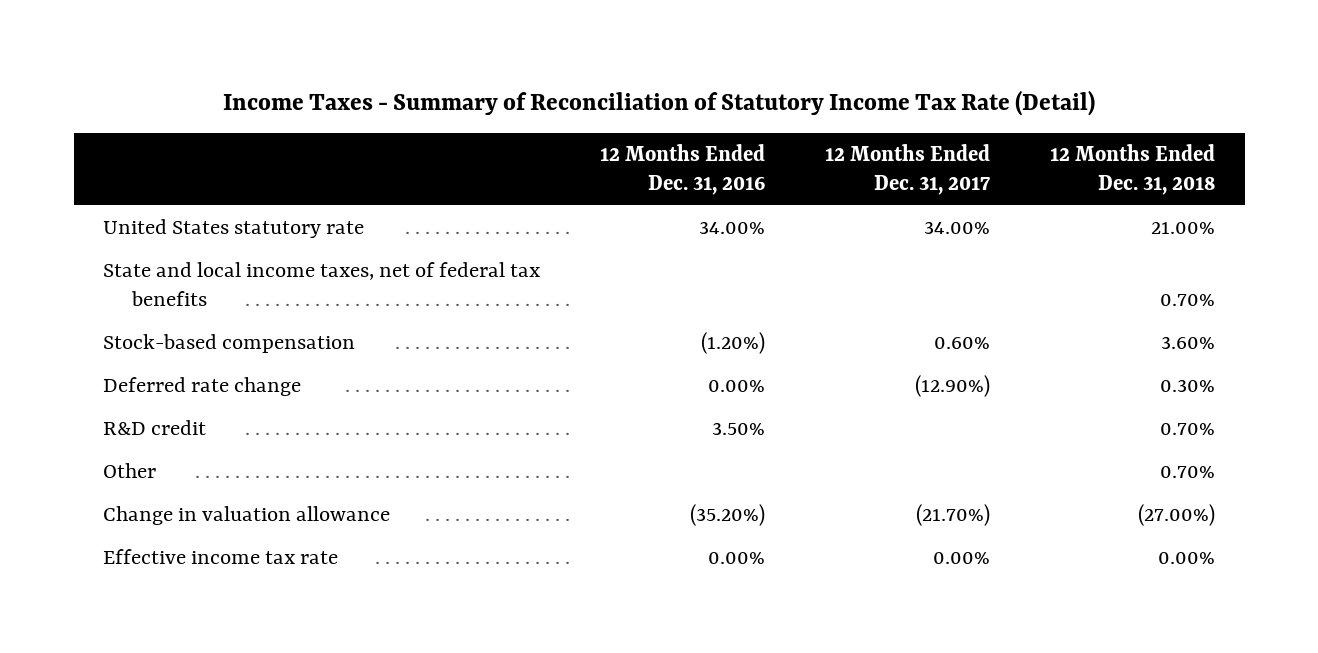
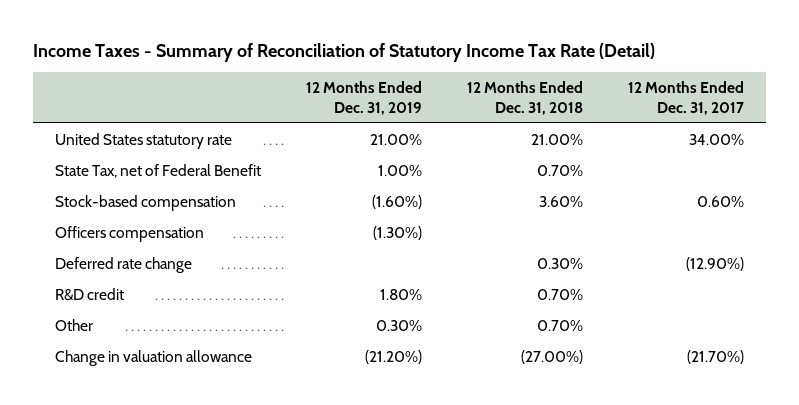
[600,144,766,195] 12 Months Ended Dec. 31, 2016 -> none
none -> [306,81,423,115] 12 Months Ended Dec. 31, 2019
[103,262,541,306] State and local income taxes, net of federal tax benefits -> [55,163,262,178] State Tax, net of Federal Benefit
none -> [55,225,205,242] Officers compensation
[103,549,339,565] Effective income tax rate -> none

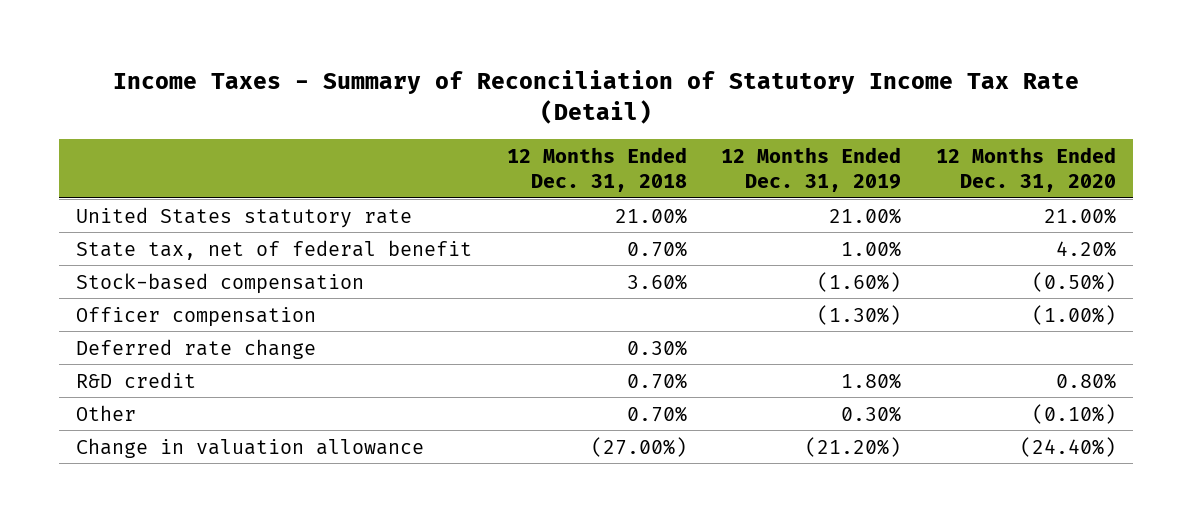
[627,81,744,115] 12 Months Ended Dec. 31, 2017 -> none
none -> [935,146,1116,192] 12 Months Ended Dec. 31, 2020
[55,163,262,178] State Tax, net of Federal Benefit -> [76,239,473,260] State tax, net of federal benefit
[55,225,205,242] Officers compensation -> [76,306,317,327] Officer compensation

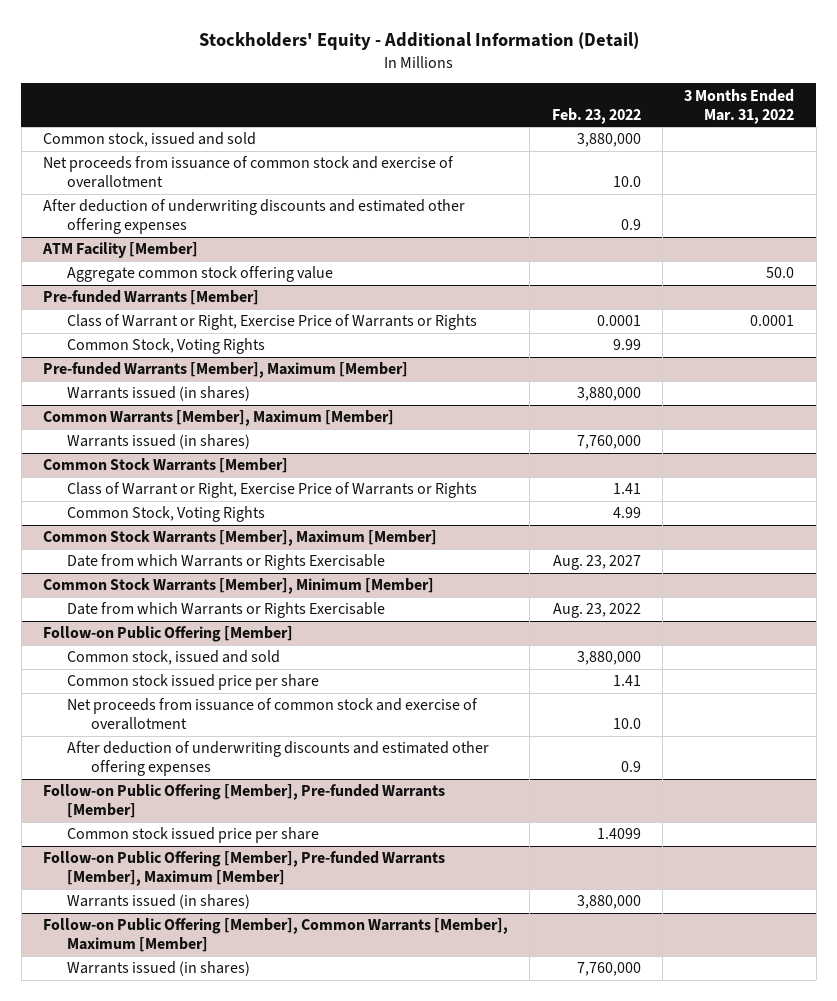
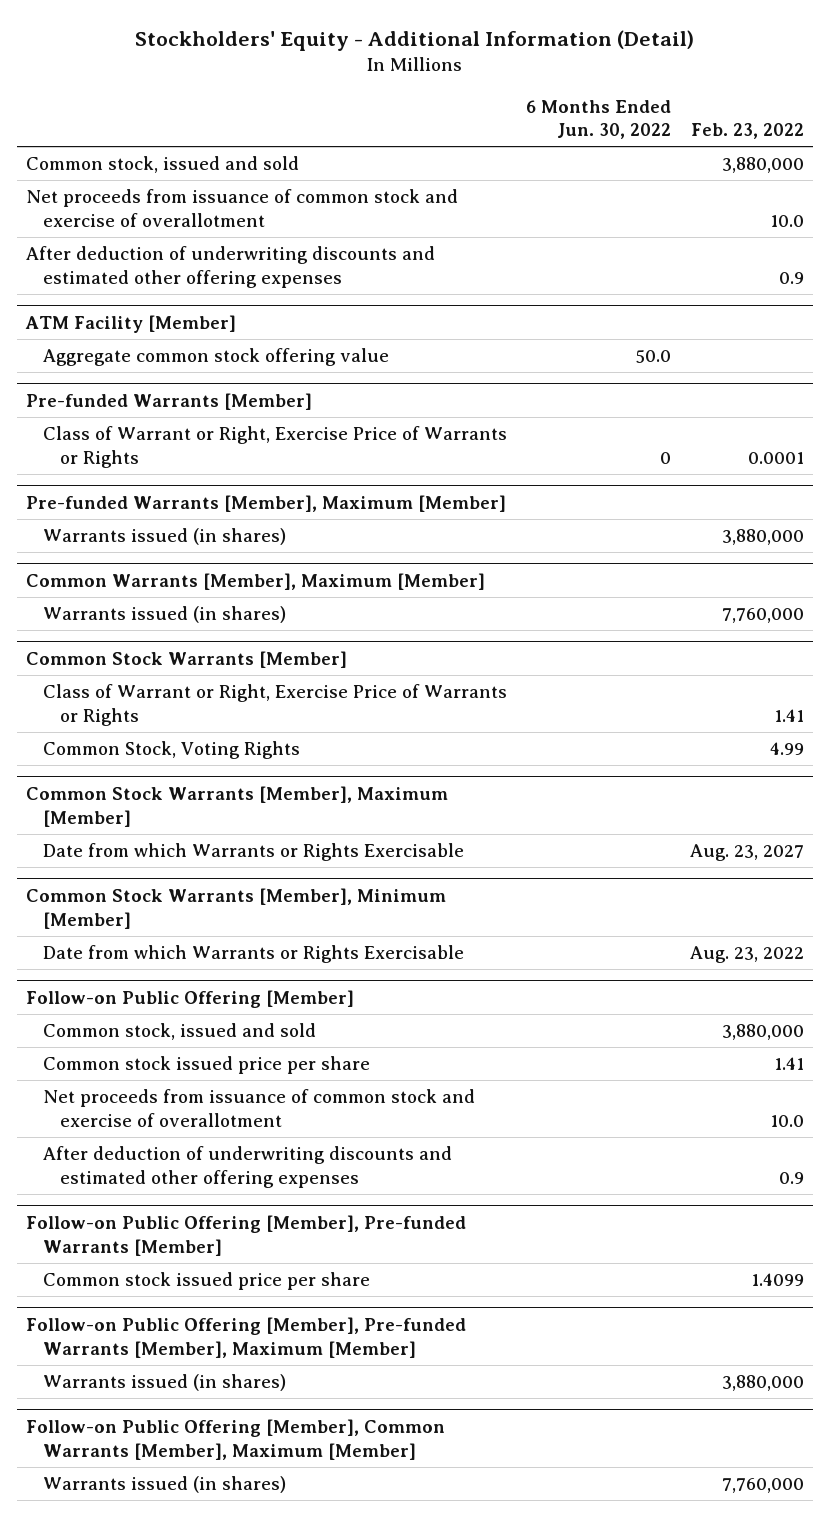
[684,88,795,124] 3 Months Ended Mar. 31, 2022 -> none
none -> [525,99,671,140] 6 Months Ended Jun. 30, 2022
[67,338,266,355] Common Stock, Voting Rights -> none

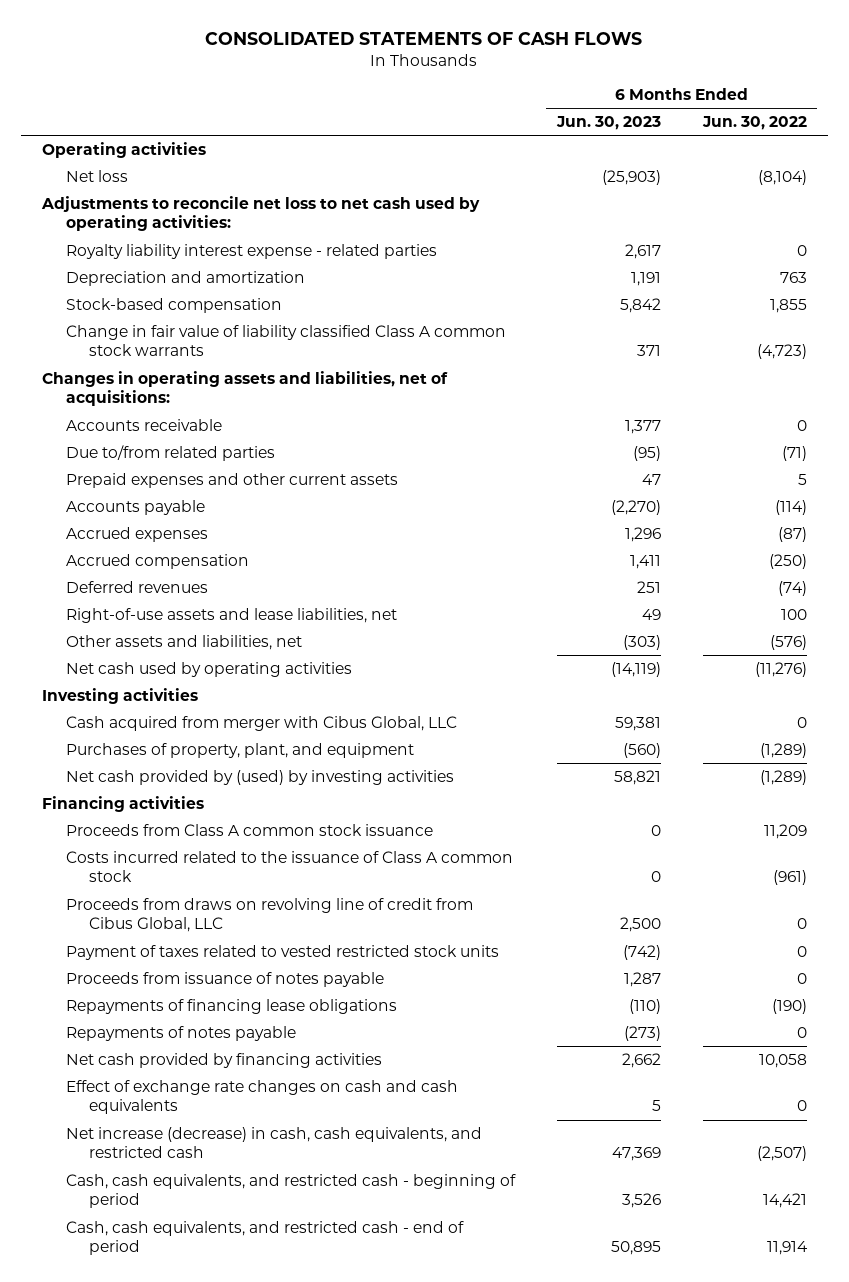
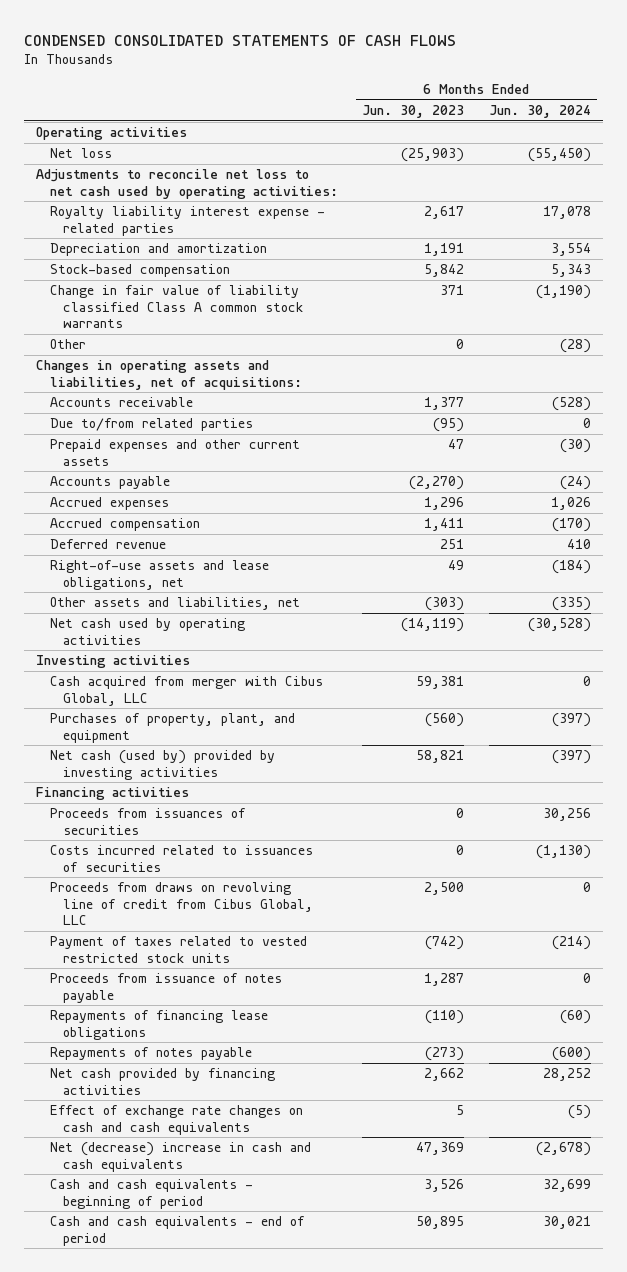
[205,31,643,45] CONSOLIDATED STATEMENTS OF CASH FLOWS -> [23,34,456,46] CONDENSED CONSOLIDATED STATEMENTS OF CASH FLOWS
[701,116,807,131] Jun. 30, 2022 -> none
none -> [488,105,591,119] Jun. 30, 2024
none -> [49,339,86,350] Other
[65,580,208,593] Deferred revenues -> [49,539,166,550] Deferred revenue
[65,607,397,623] Right-of-use assets and lease liabilities, net -> [49,560,269,590] Right-of-use assets and lease obligations, net
[65,769,454,785] Net cash provided by (used) by investing activities -> [49,750,275,780] Net cash (used by) provided by investing activities
[65,823,433,836] Proceeds from Class A common stock issuance -> none
[65,850,513,883] Costs incurred related to the issuance of Class A common stock -> none
none -> [49,808,246,835] Proceeds from issuances of securities
none -> [49,845,313,872] Costs incurred related to issuances of securities
[65,1126,482,1159] Net increase (decrease) in cash, cash equivalents, and restricted cash -> [49,1142,311,1172] Net (decrease) increase in cash and cash equivalents
[65,1173,516,1209] Cash, cash equivalents, and restricted cash - beginning of period -> [49,1179,253,1209] Cash and cash equivalents - beginning of period
[65,1220,464,1256] Cash, cash equivalents, and restricted cash - end of period -> [49,1216,305,1246] Cash and cash equivalents - end of period

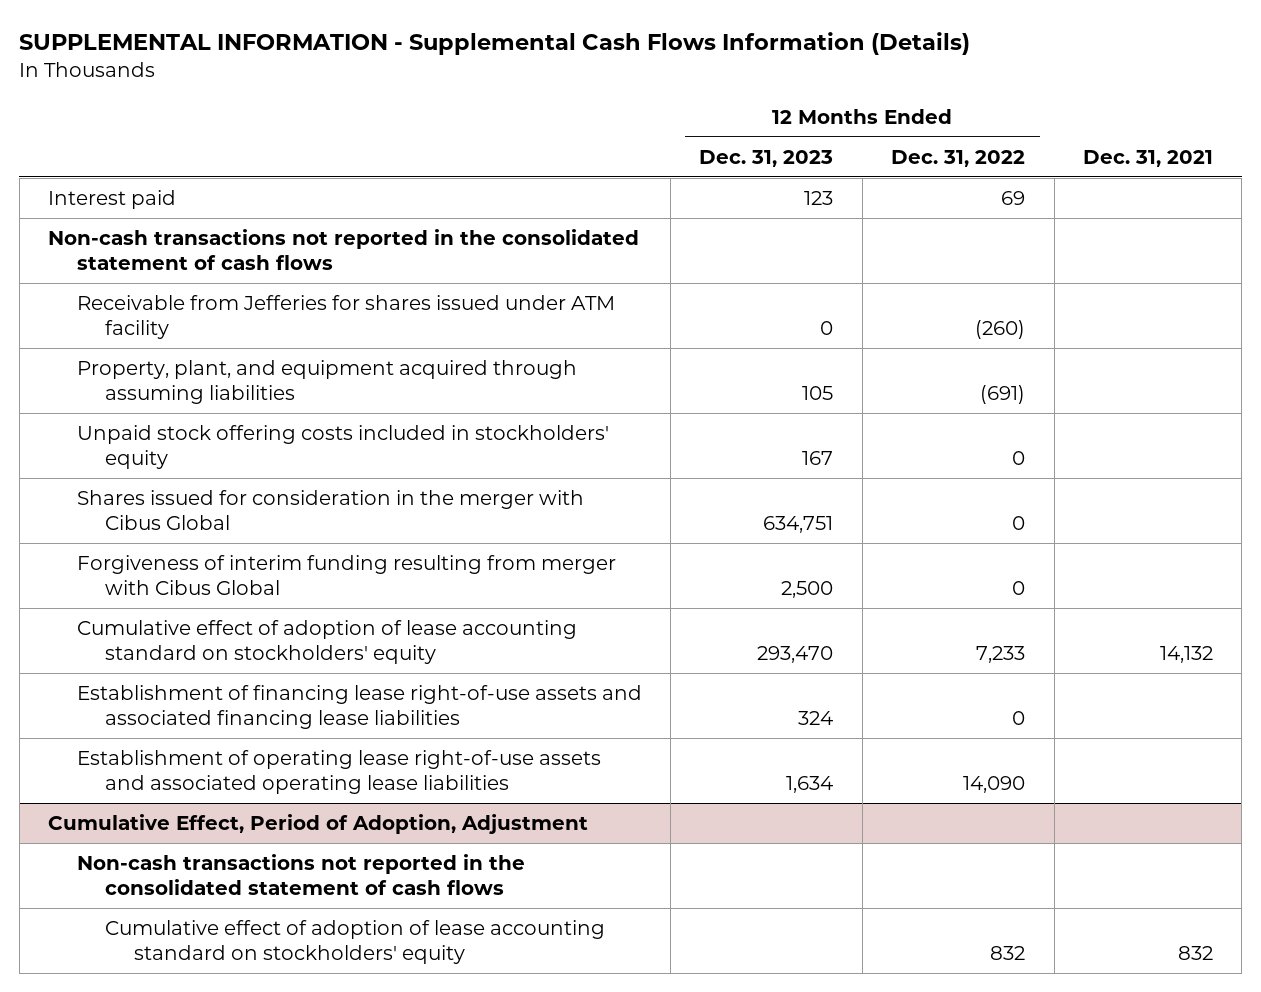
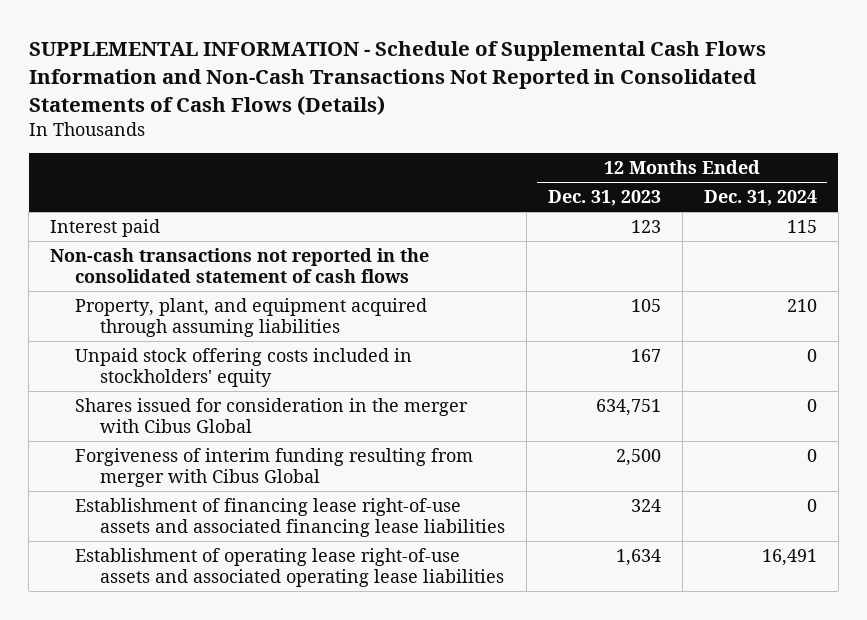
[19,32,971,56] SUPPLEMENTAL INFORMATION - Supplemental Cash Flows Information (Details) -> [28,41,766,115] SUPPLEMENTAL INFORMATION - Schedule of Supplemental Cash Flows Information and Non-Cash Transactions Not Reported in Consolidated Statements of Cash Flows (Details)
[891,149,1026,167] Dec. 31, 2022 -> none
[1082,149,1213,167] Dec. 31, 2021 -> none
none -> [703,190,817,207] Dec. 31, 2024
[76,294,615,340] Receivable from Jefferies for shares issued under ATM facility -> none
[76,619,577,665] Cumulative effect of adoption of lease accounting standard on stockholders' equity -> none
[48,813,589,834] Cumulative Effect, Period of Adoption, Adjustment -> none
[76,853,525,896] Non-cash transactions not reported in the consolidated statement of cash flows -> none
[105,919,606,965] Cumulative effect of adoption of lease accounting standard on stockholders' equity -> none

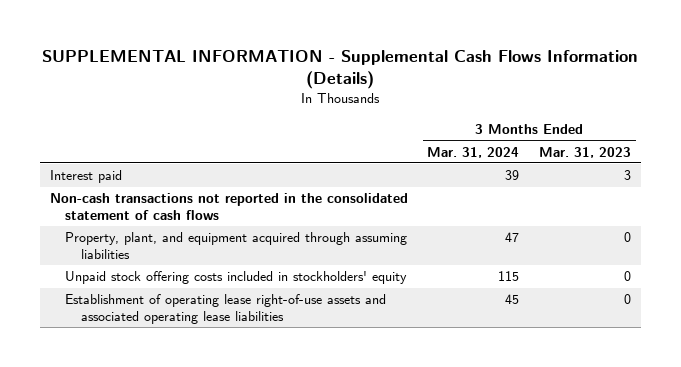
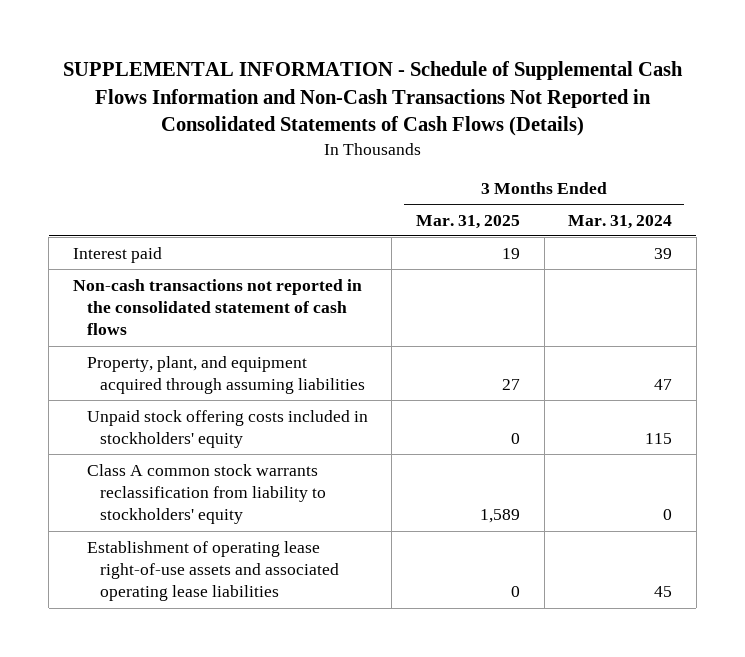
[42,50,639,90] SUPPLEMENTAL INFORMATION - Supplemental Cash Flows Information (Details) -> [62,61,683,137] SUPPLEMENTAL INFORMATION - Schedule of Supplemental Cash Flows Information and Non-Cash Transactions Not Reported in Consolidated Statements of Cash Flows (Details)
[539,146,632,158] Mar. 31, 2023 -> none
none -> [415,214,520,229] Mar. 31, 2025
none -> [86,463,327,525] Class A common stock warrants reclassification from liability to stockholders' equity

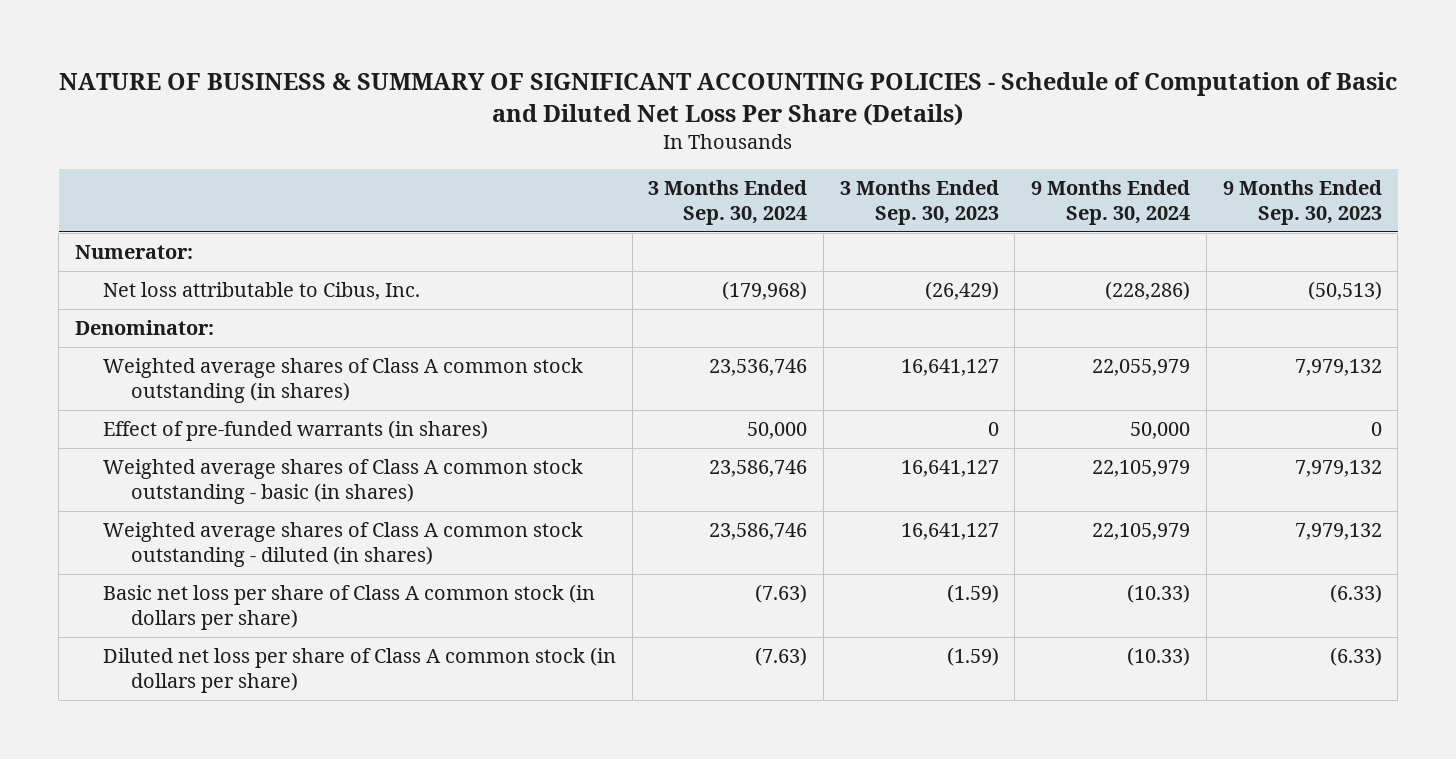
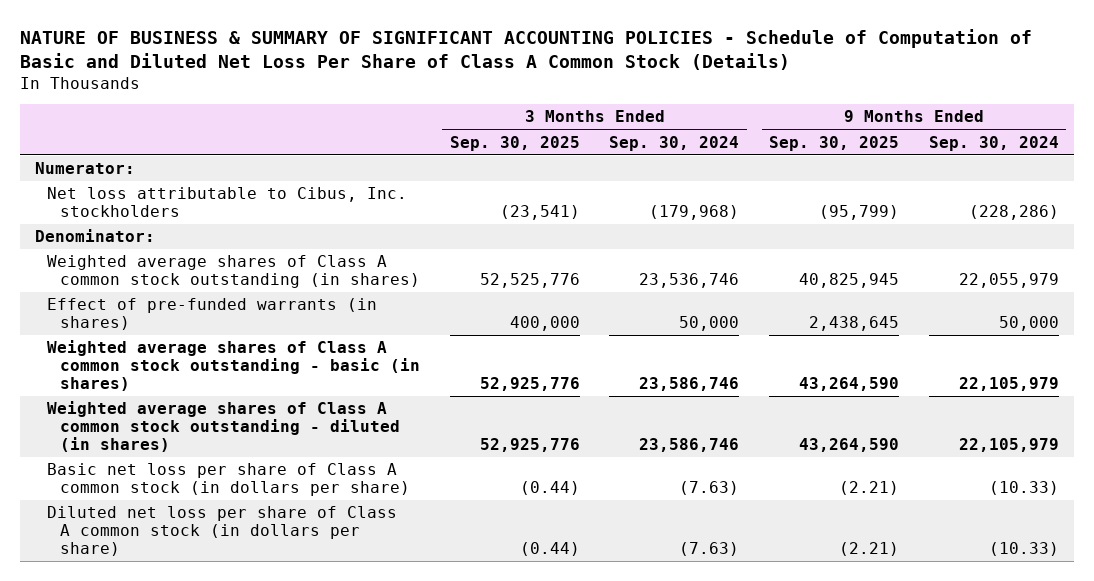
[59,72,1398,126] NATURE OF BUSINESS & SUMMARY OF SIGNIFICANT ACCOUNTING POLICIES - Schedule of Computation of Basic and Diluted Net Loss Per Share (Details) -> [20,29,1033,70] NATURE OF BUSINESS & SUMMARY OF SIGNIFICANT ACCOUNTING POLICIES - Schedule of Computation of Basic and Diluted Net Loss Per Share of Class A Common Stock (Details)
[839,180,999,226] 3 Months Ended Sep. 30, 2023 -> none
[1222,180,1382,226] 9 Months Ended Sep. 30, 2023 -> none
none -> [449,135,580,151] Sep. 30, 2025
none -> [769,135,900,151] Sep. 30, 2025
[102,282,420,301] Net loss attributable to Cibus, Inc. -> [47,187,408,218] Net loss attributable to Cibus, Inc. stockholders

